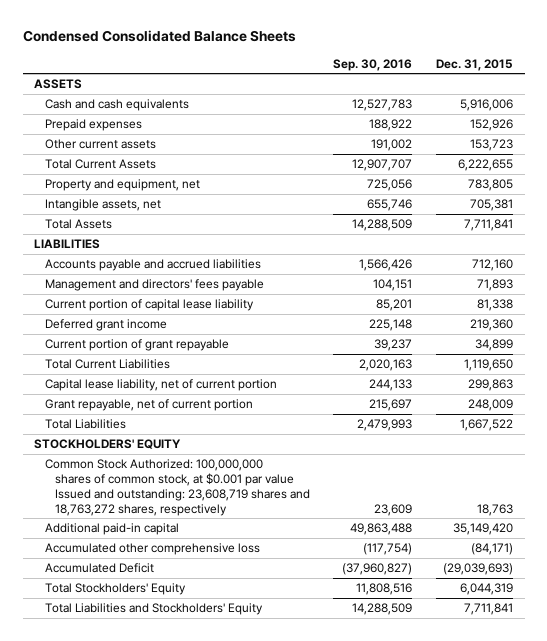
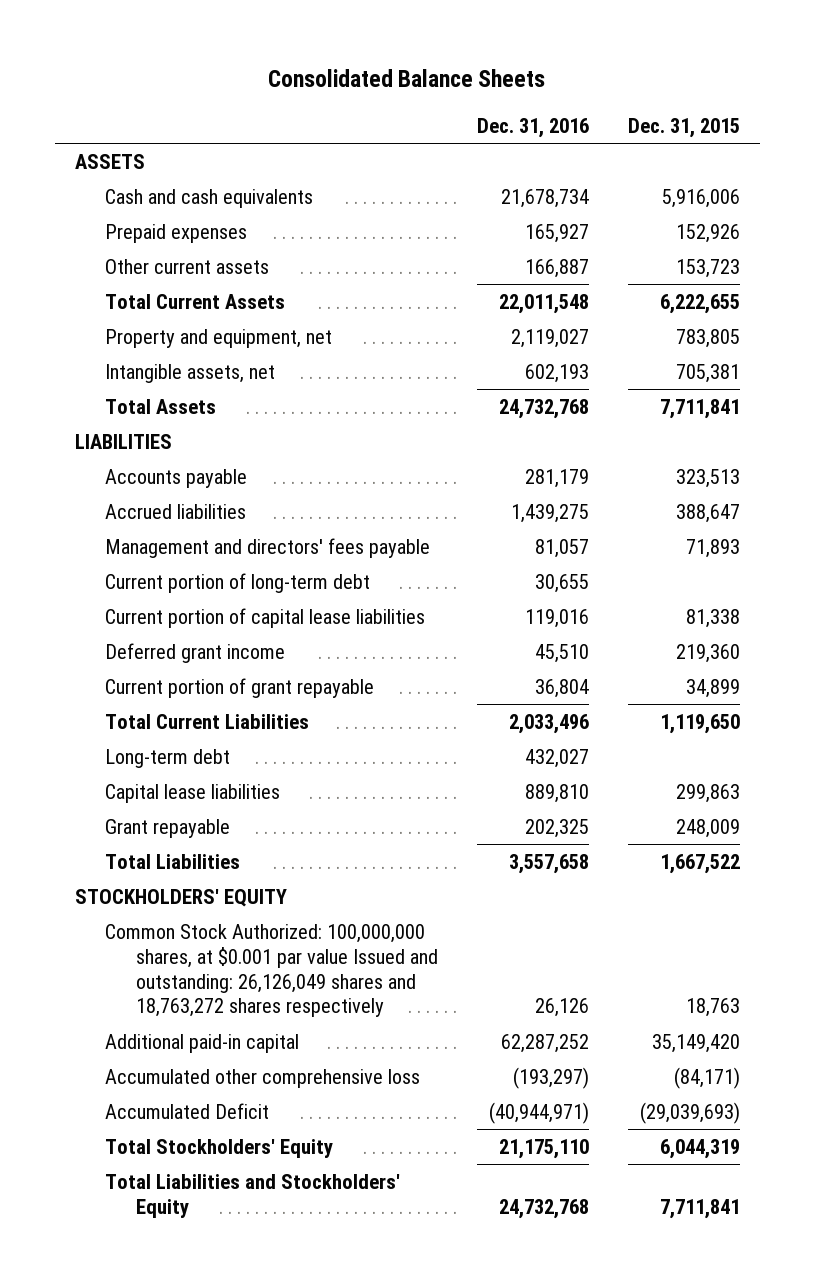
[22,30,296,43] Condensed Consolidated Balance Sheets -> [268,69,546,88] Consolidated Balance Sheets
[333,58,413,71] Sep. 30, 2016 -> none
none -> [476,117,589,138] Dec. 31, 2016
[44,259,261,272] Accounts payable and accrued liabilities -> [105,469,248,489] Accounts payable
[471,259,513,272] 712,160 -> [676,469,741,489] 323,513
none -> [105,504,247,520] Accrued liabilities
none -> [105,573,371,594] Current portion of long-term debt
[44,299,254,312] Current portion of capital lease liability -> [105,608,426,629] Current portion of capital lease liabilities
none -> [105,749,231,769] Long-term debt
[44,379,277,392] Capital lease liability, net of current portion -> [105,784,281,804] Capital lease liabilities
[44,399,253,412] Grant repayable, net of current portion -> [105,819,231,839] Grant repayable
[44,459,310,516] Common Stock Authorized: 100,000,000 shares of common stock, at $0.001 par value Issued and outstanding: 23,608,719 shares and 18,763,272 shares, respectively -> [105,924,438,1018] Common Stock Authorized: 100,000,000 shares, at $0.001 par value Issued and outstanding: 26,126,049 shares and 18,763,272 shares respectively

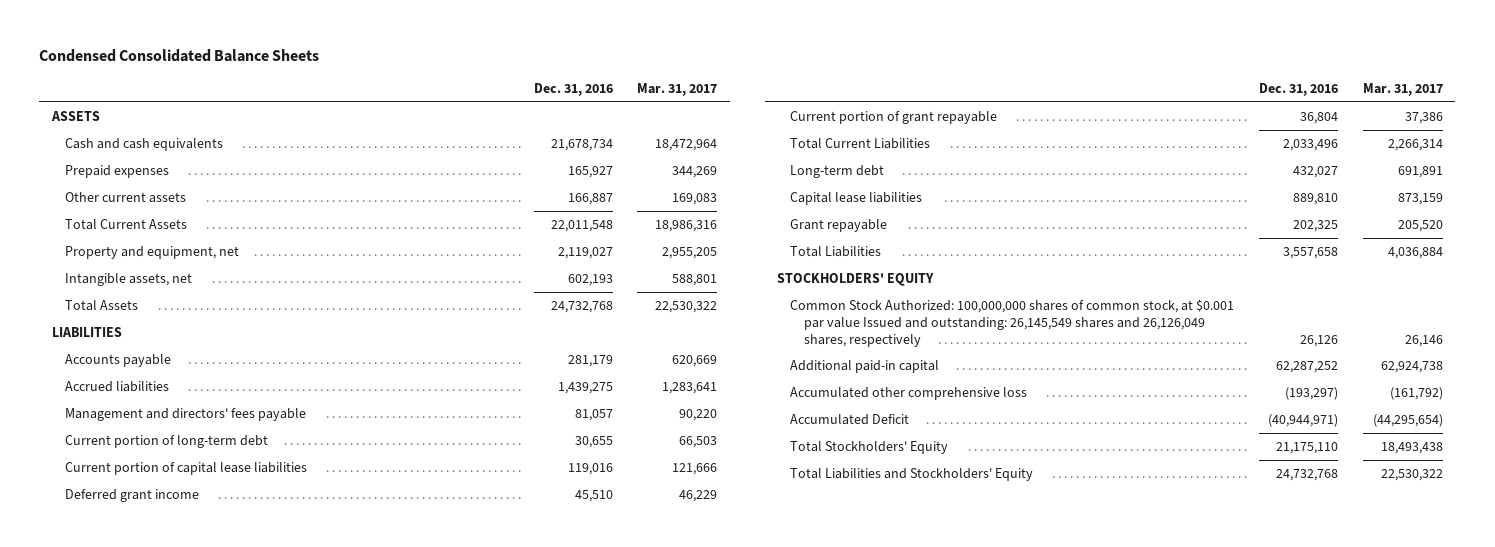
[268,69,546,88] Consolidated Balance Sheets -> [39,49,320,63] Condensed Consolidated Balance Sheets
[628,117,741,138] Dec. 31, 2015 -> none
none -> [637,83,718,97] Mar. 31, 2017
[105,924,438,1018] Common Stock Authorized: 100,000,000 shares, at $0.001 par value Issued and outstanding: 26,126,049 shares and 18,763,272 shares respectively -> [790,298,1235,347] Common Stock Authorized: 100,000,000 shares of common stock, at $0.001 par value Issued and outstanding: 26,145,549 shares and 26,126,049 shares, respectively

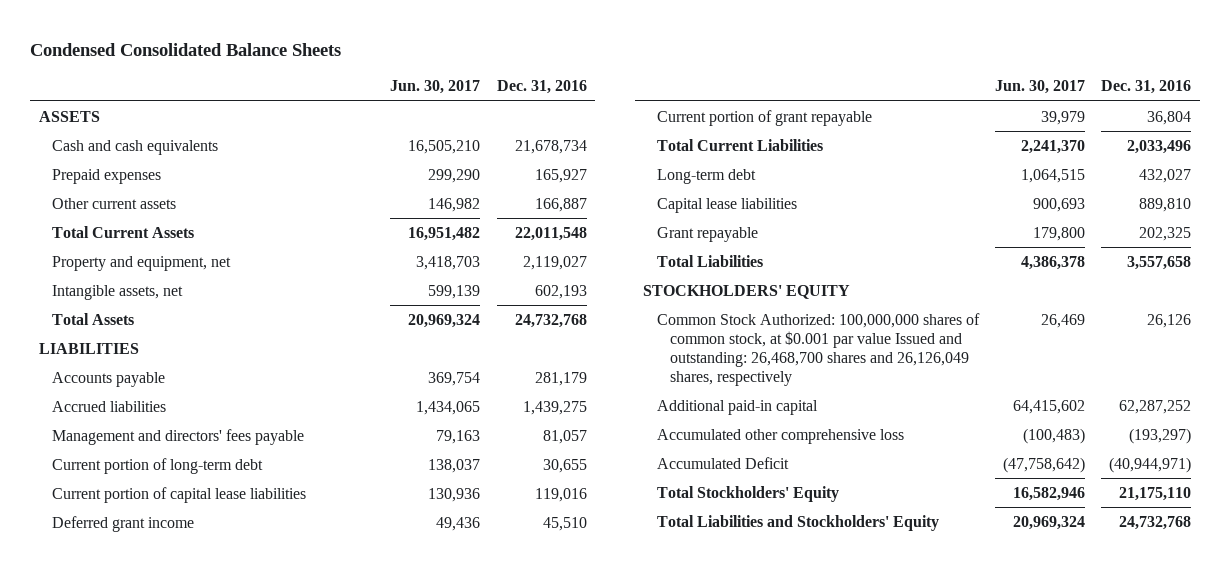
[637,83,718,97] Mar. 31, 2017 -> none
none -> [390,80,481,95] Jun. 30, 2017
[790,298,1235,347] Common Stock Authorized: 100,000,000 shares of common stock, at $0.001 par value Issued and outstanding: 26,145,549 shares and 26,126,049 shares, respectively -> [656,312,980,386] Common Stock Authorized: 100,000,000 shares of common stock, at $0.001 par value Issued and outstanding: 26,468,700 shares and 26,126,049 shares, respectively

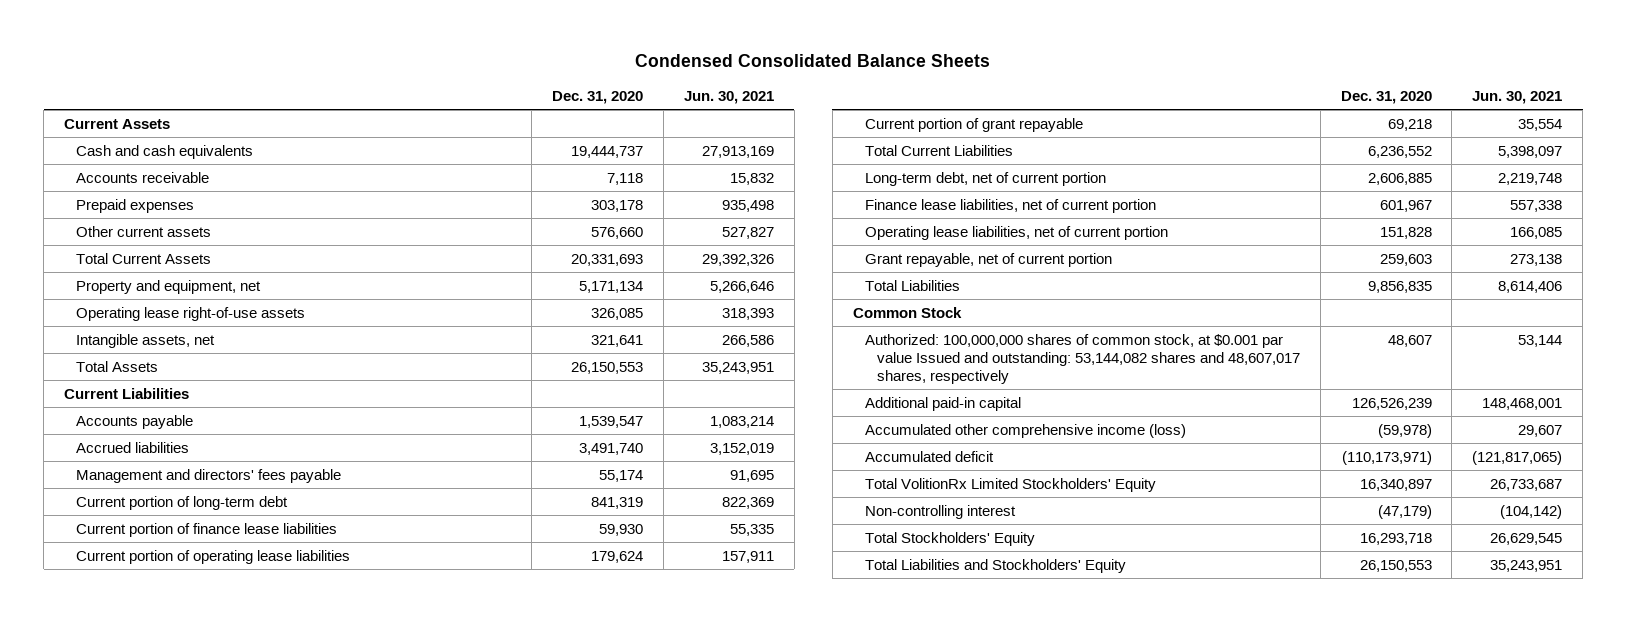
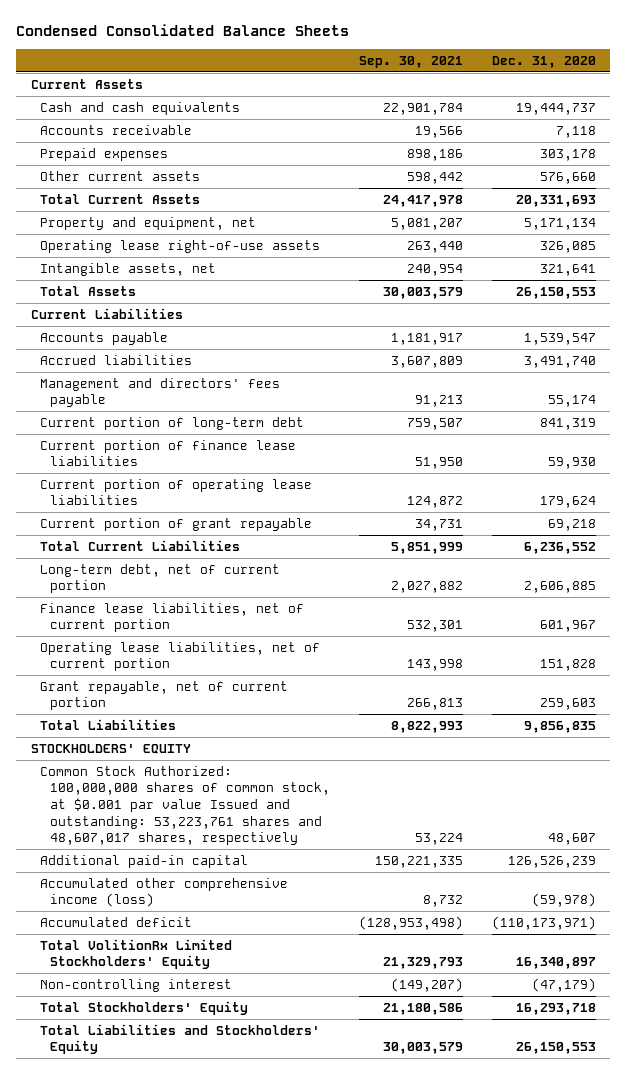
[683,90,774,104] Jun. 30, 2021 -> none
none -> [358,55,463,68] Sep. 30, 2021
[852,306,962,318] Common Stock -> none
none -> [30,743,191,754] STOCKHOLDERS' EQUITY
[864,333,1300,385] Authorized: 100,000,000 shares of common stock, at $0.001 par value Issued and outstanding: 53,144,082 shares and 48,607,017 shares, respectively -> [40,765,330,846] Common Stock Authorized: 100,000,000 shares of common stock, at $0.001 par value Issued and outstanding: 53,223,761 shares and 48,607,017 shares, respectively

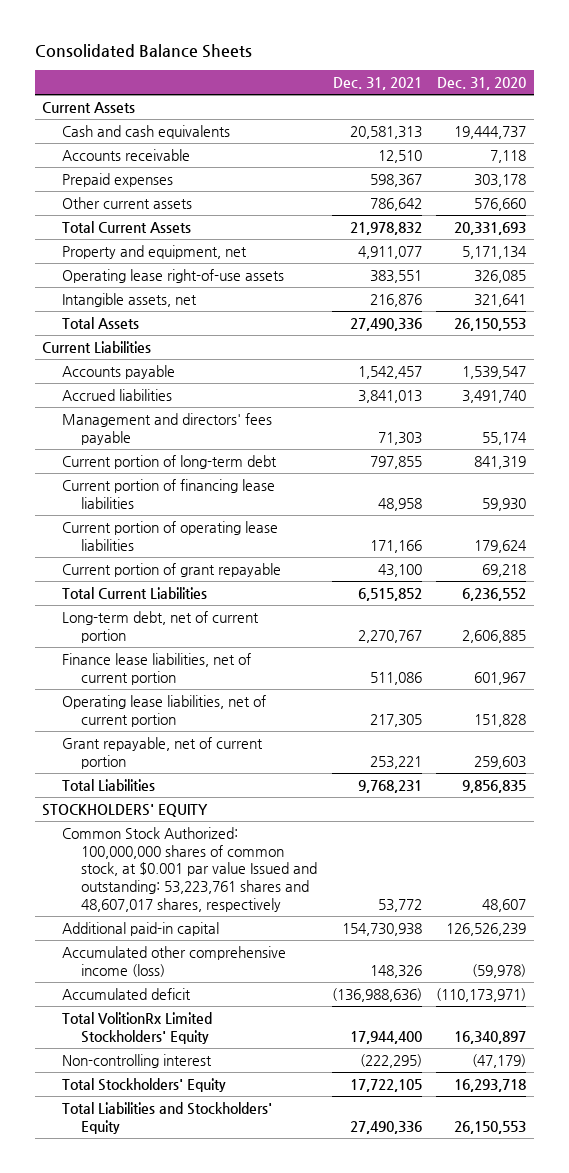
[16,23,350,36] Condensed Consolidated Balance Sheets -> [35,44,253,59] Consolidated Balance Sheets
[358,55,463,68] Sep. 30, 2021 -> none
none -> [332,76,422,90] Dec. 31, 2021
[40,439,297,467] Current portion of finance lease liabilities -> [61,478,275,509] Current portion of financing lease liabilities

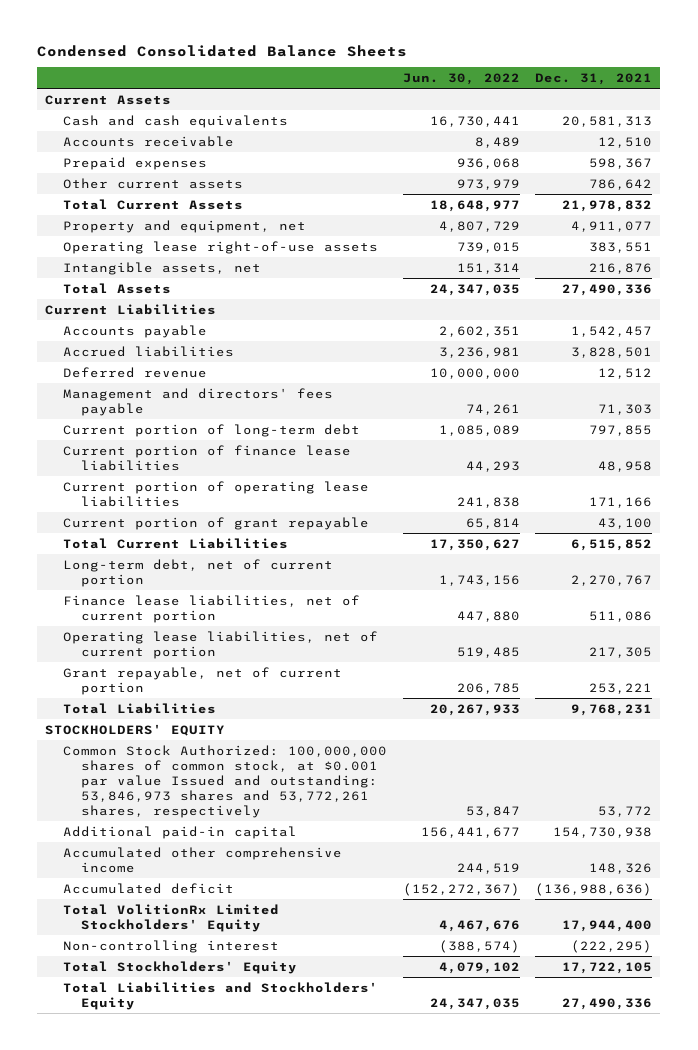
[35,44,253,59] Consolidated Balance Sheets -> [37,44,408,57] Condensed Consolidated Balance Sheets
[437,76,527,90] Dec. 31, 2020 -> none
none -> [402,73,520,86] Jun. 30, 2022
[357,389,422,403] 3,841,013 -> [571,346,653,358] 3,828,501
none -> [62,366,207,378] Deferred revenue
[61,478,275,509] Current portion of financing lease liabilities -> [62,444,351,471] Current portion of finance lease liabilities
[61,826,318,912] Common Stock Authorized: 100,000,000 shares of common stock, at $0.001 par value Issued and outstanding: 53,223,761 shares and 48,607,017 shares, respectively -> [62,744,387,818] Common Stock Authorized: 100,000,000 shares of common stock, at $0.001 par value Issued and outstanding: 53,846,973 shares and 53,772,261 shares, respectively
[61,945,286,977] Accumulated other comprehensive income (loss) -> [62,846,342,873] Accumulated other comprehensive income

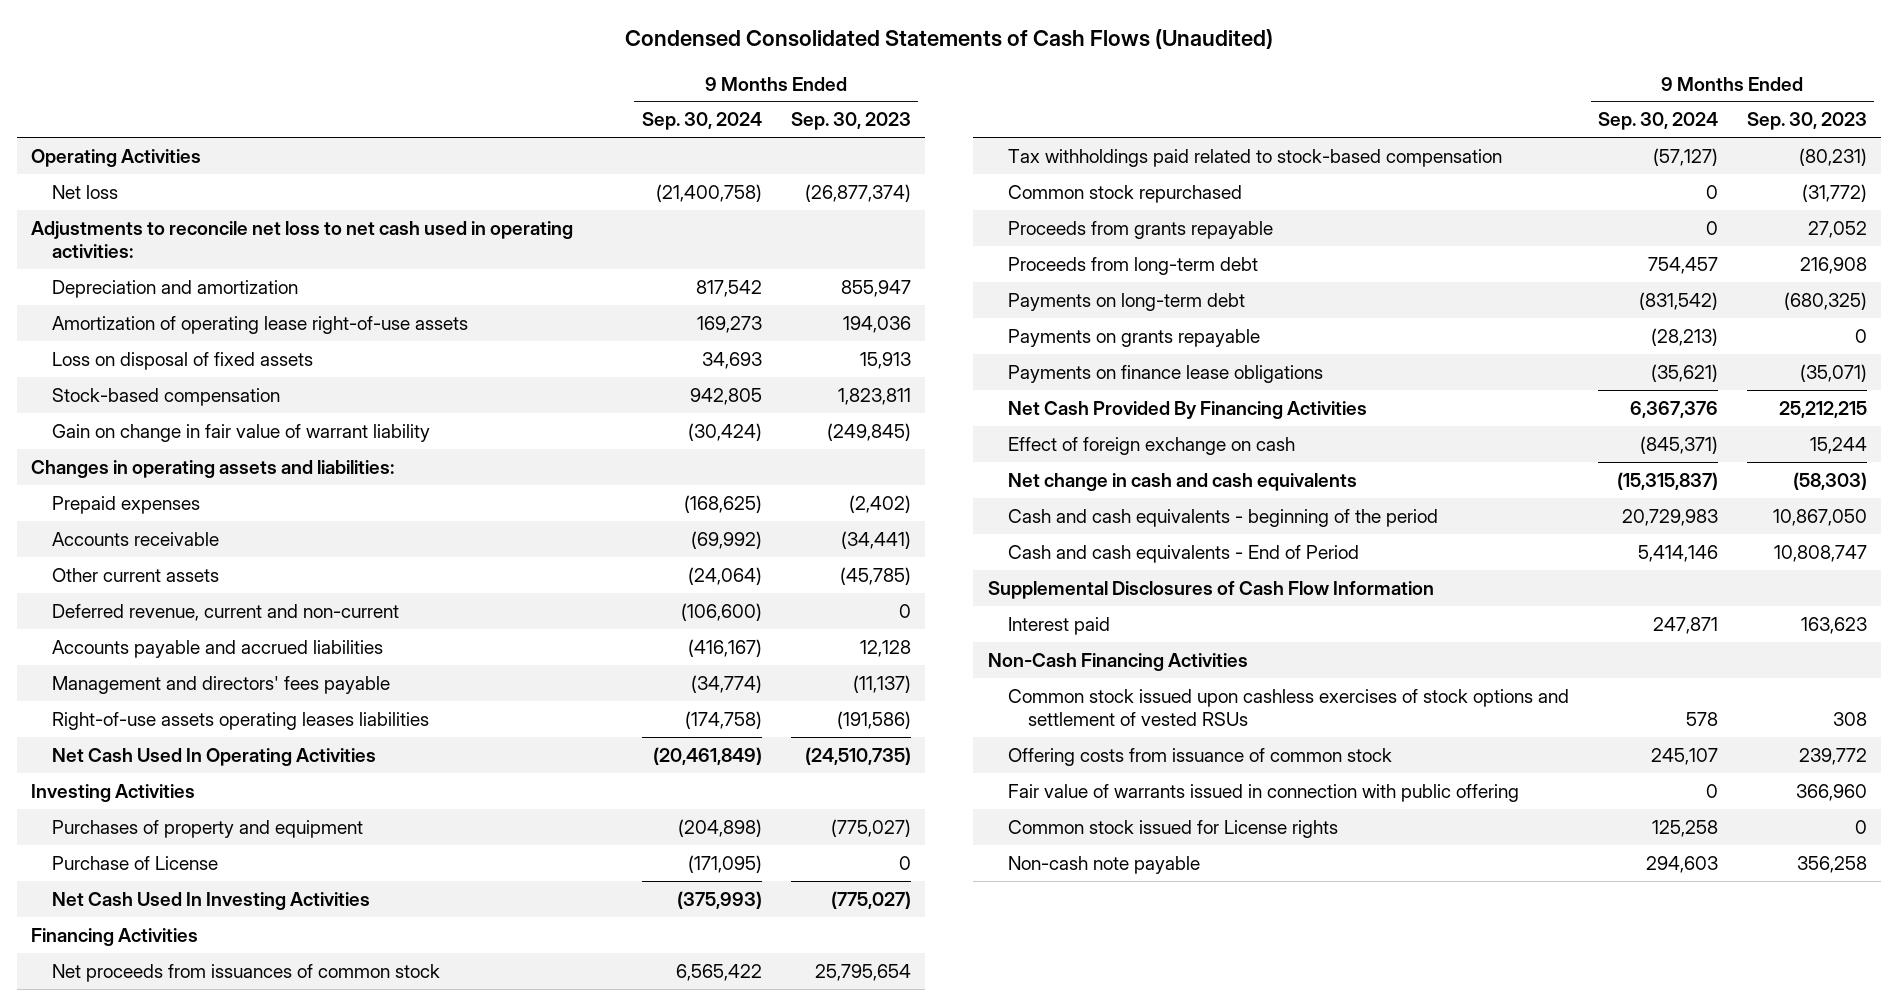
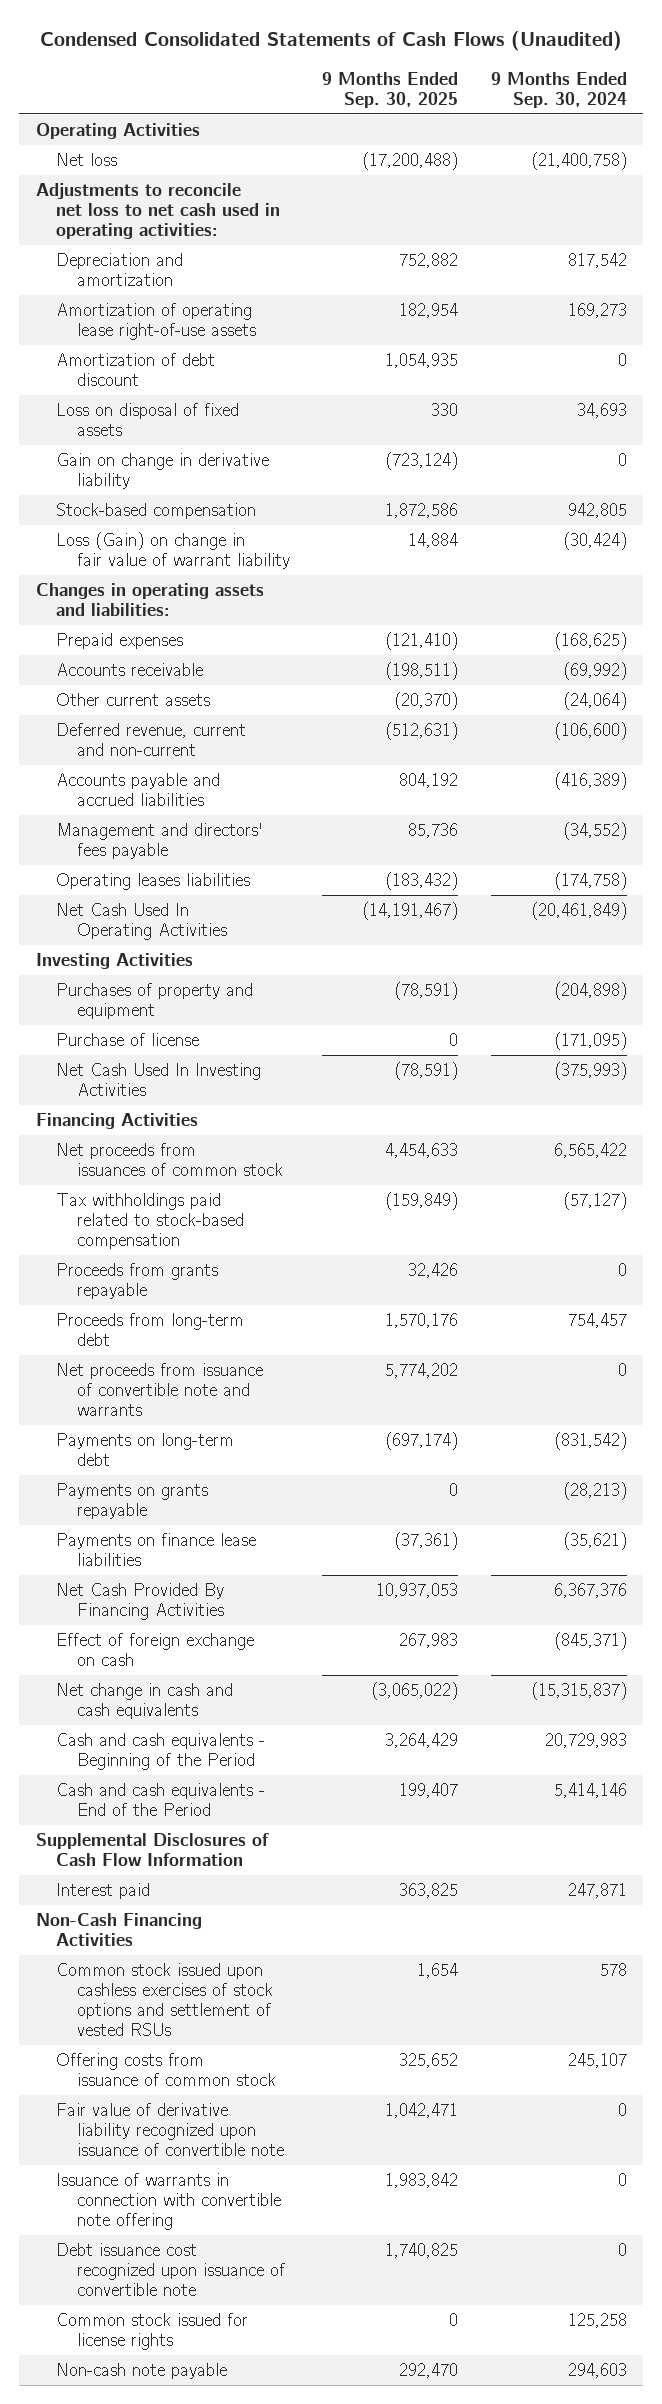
[790,112,911,131] Sep. 30, 2023 -> none
none -> [322,71,459,108] 9 Months Ended Sep. 30, 2025
none -> [56,353,216,387] Amortization of debt discount
none -> [56,453,270,490] Gain on change in derivative liability
[51,423,430,442] Gain on change in fair value of warrant liability -> [56,532,290,570] Loss (Gain) on change in fair value of warrant liability
[687,638,762,657] (416,167) -> [553,772,627,791] (416,389)
[690,674,762,693] (34,774) -> [562,822,627,841] (34,552)
[51,711,429,730] Right-of-use assets operating leases liabilities -> [56,873,251,891] Operating leases liabilities
[51,855,218,870] Purchase of License -> [56,1033,200,1047] Purchase of license
[1008,184,1243,203] Common stock repurchased -> none
none -> [56,1363,264,1417] Net proceeds from issuance of convertible note and warrants
[1008,364,1324,383] Payments on finance lease obligations -> [56,1533,257,1567] Payments on finance lease liabilities
[1008,508,1439,527] Cash and cash equivalents - beginning of the period -> [56,1733,266,1771] Cash and cash equivalents - Beginning of the Period
[1008,544,1360,563] Cash and cash equivalents - End of Period -> [56,1783,266,1817] Cash and cash equivalents - End of the Period
[1008,783,1520,802] Fair value of warrants issued in connection with public offering -> none
none -> [56,2103,284,2157] Fair value of derivative liability recognized upon issuance of convertible note
none -> [56,2173,281,2231] Issuance of warrants in connection with convertible note offering
none -> [56,2243,285,2297] Debt issuance cost recognized upon issuance of convertible note
[1008,819,1339,838] Common stock issued for License rights -> [56,2313,249,2351] Common stock issued for license rights

